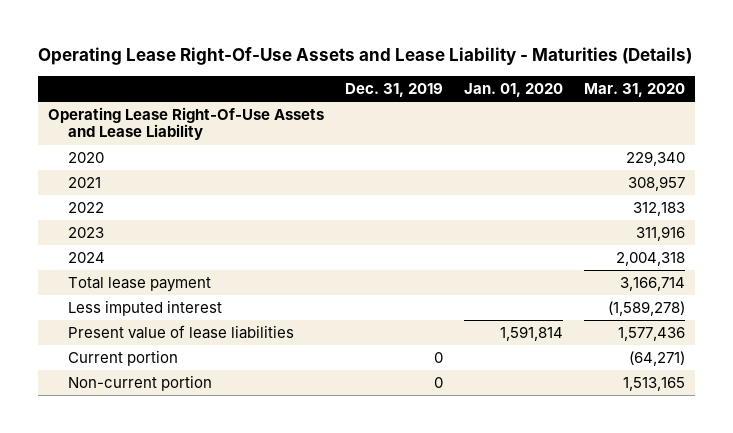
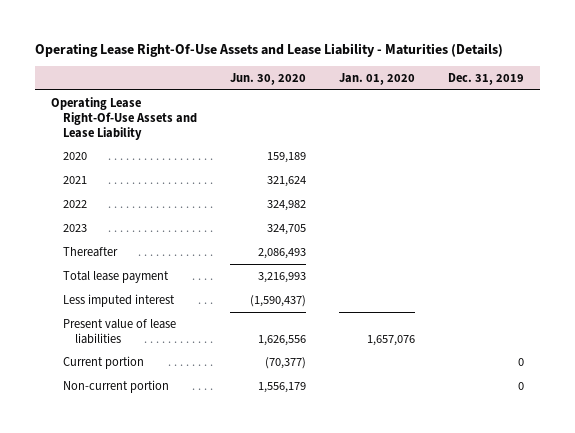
[583,82,685,97] Mar. 31, 2020 -> none
none -> [229,72,306,85] Jun. 30, 2020
[67,252,105,264] 2024 -> [62,246,118,257] Thereafter
[499,326,563,342] 1,591,814 -> [366,334,415,346] 1,657,076

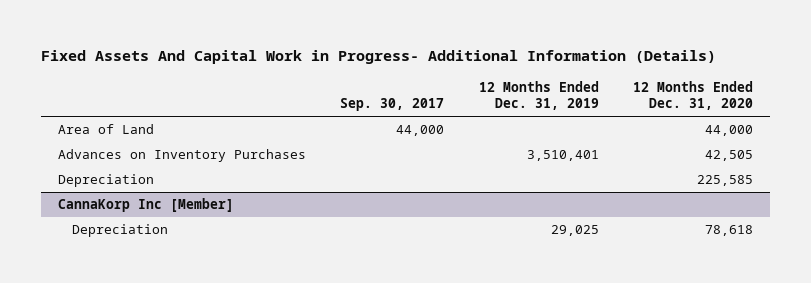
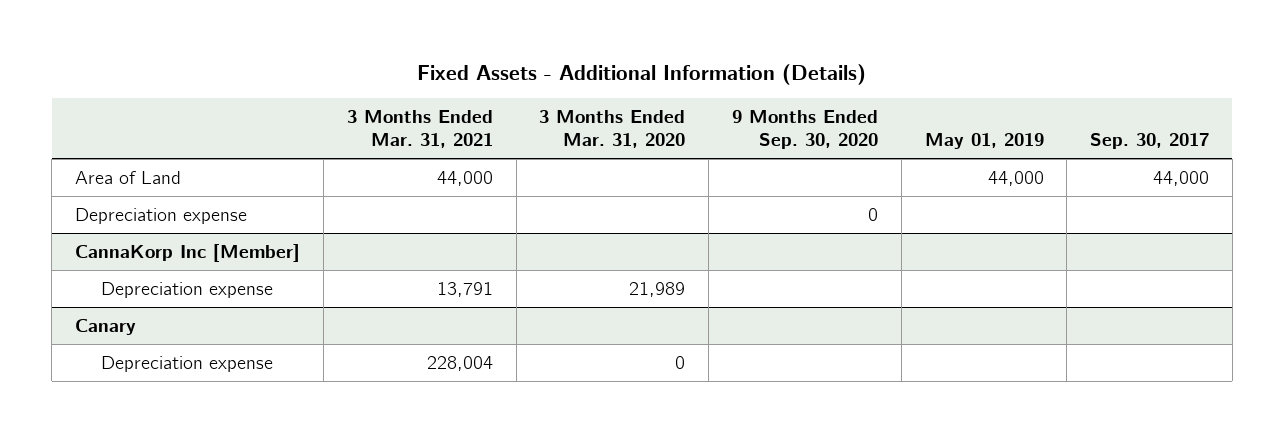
[40,50,716,65] Fixed Assets And Capital Work in Progress- Additional Information (Details) -> [417,64,867,86] Fixed Assets - Additional Information (Details)
[478,80,599,111] 12 Months Ended Dec. 31, 2019 -> none
[632,80,753,111] 12 Months Ended Dec. 31, 2020 -> none
none -> [346,110,493,149] 3 Months Ended Mar. 31, 2021
none -> [539,110,686,149] 3 Months Ended Mar. 31, 2020
none -> [731,110,878,150] 9 Months Ended Sep. 30, 2020
none -> [924,133,1044,150] May 01, 2019
[58,149,307,163] Advances on Inventory Purchases -> none
[58,174,155,188] Depreciation -> [75,207,248,224] Depreciation expense
[71,224,168,238] Depreciation -> [100,281,273,298] Depreciation expense
none -> [75,318,137,335] Canary
none -> [100,355,273,372] Depreciation expense

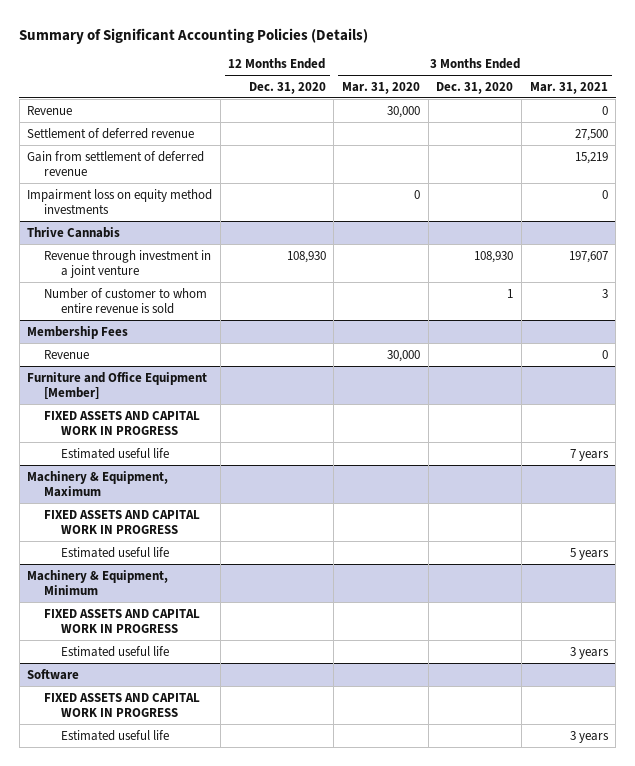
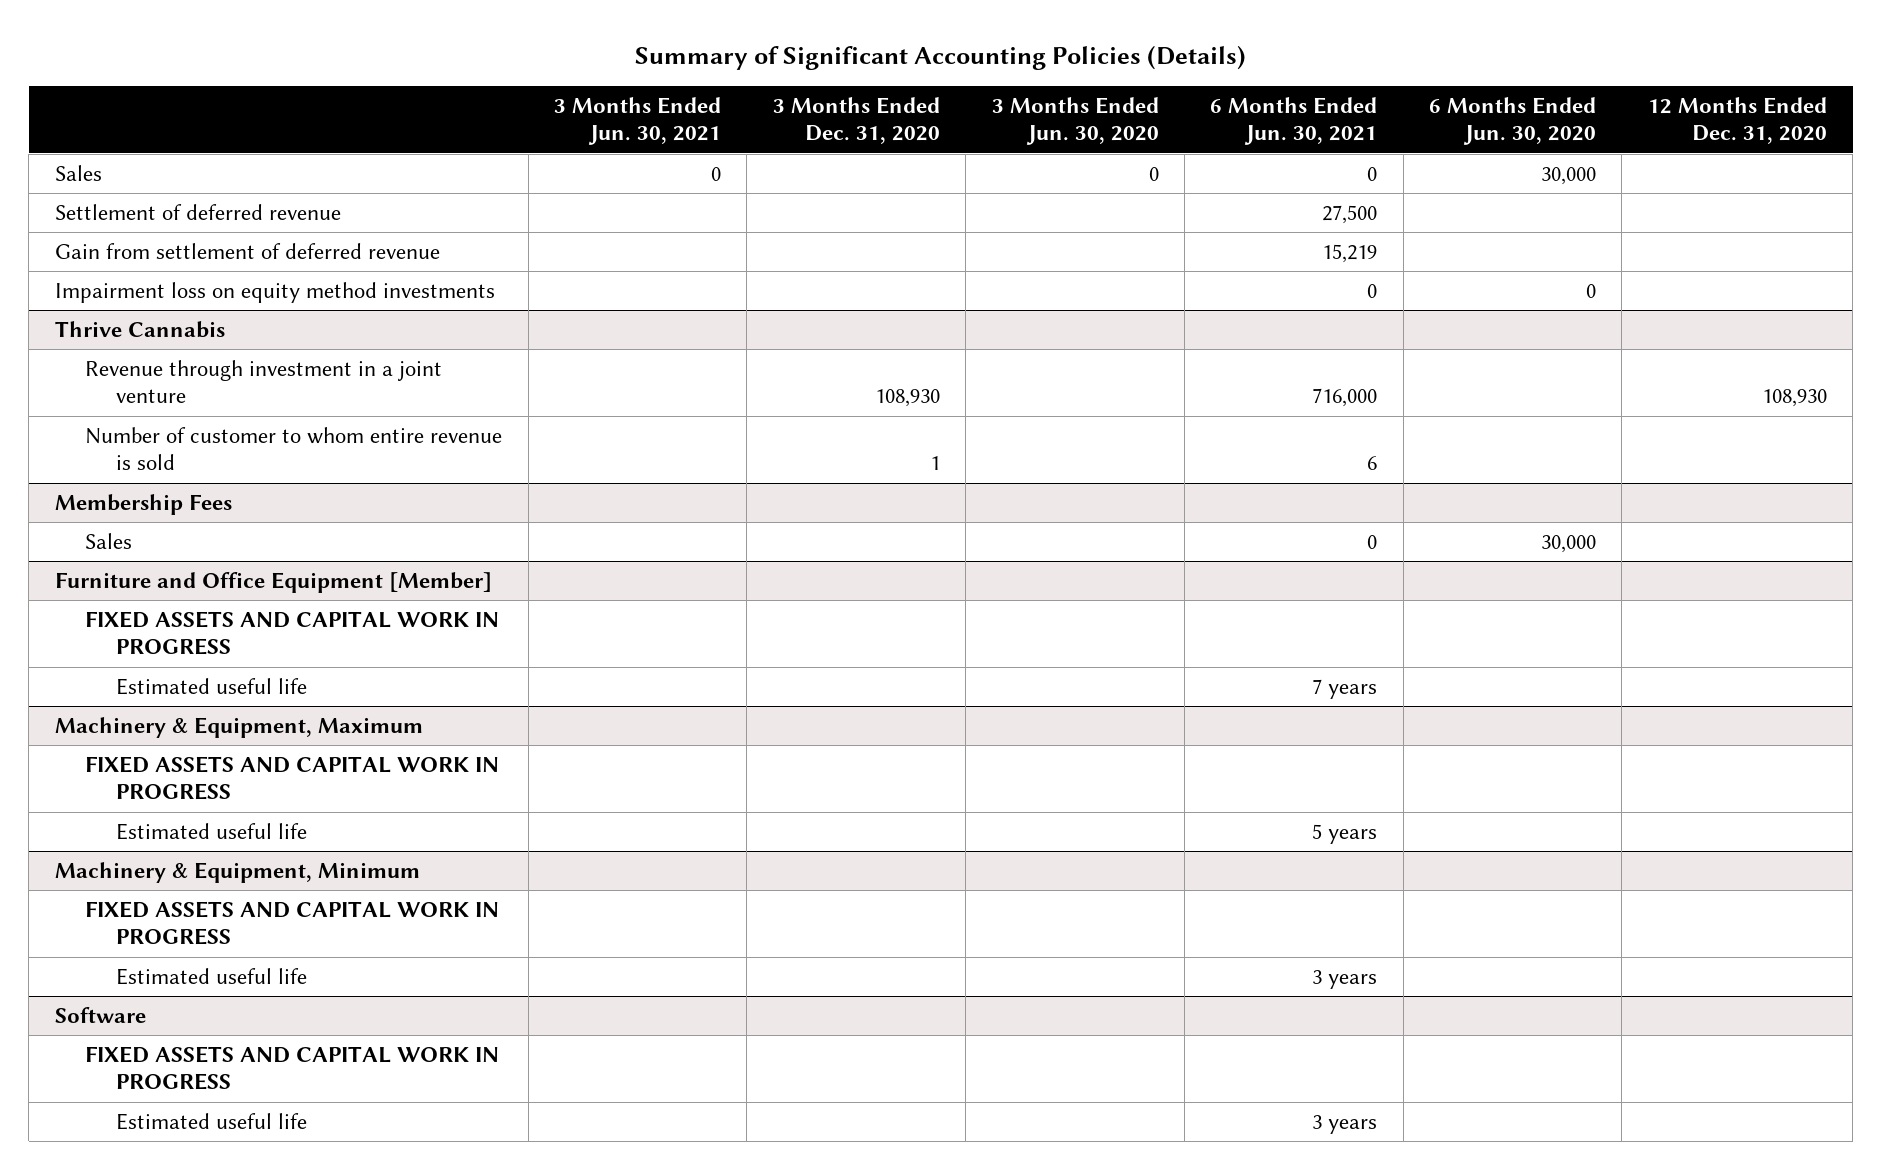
[341,81,420,94] Mar. 31, 2020 -> none
[529,81,608,94] Mar. 31, 2021 -> none
none -> [554,96,722,146] 3 Months Ended Jun. 30, 2021
none -> [991,96,1159,146] 3 Months Ended Jun. 30, 2020
none -> [1210,96,1378,146] 6 Months Ended Jun. 30, 2021
none -> [1429,96,1597,146] 6 Months Ended Jun. 30, 2020
[27,105,73,115] Revenue -> [54,164,102,181] Sales
[43,349,89,359] Revenue -> [85,532,133,549] Sales

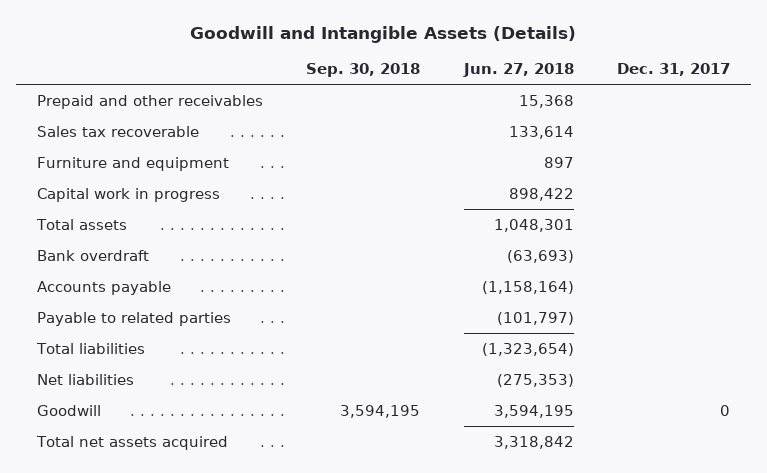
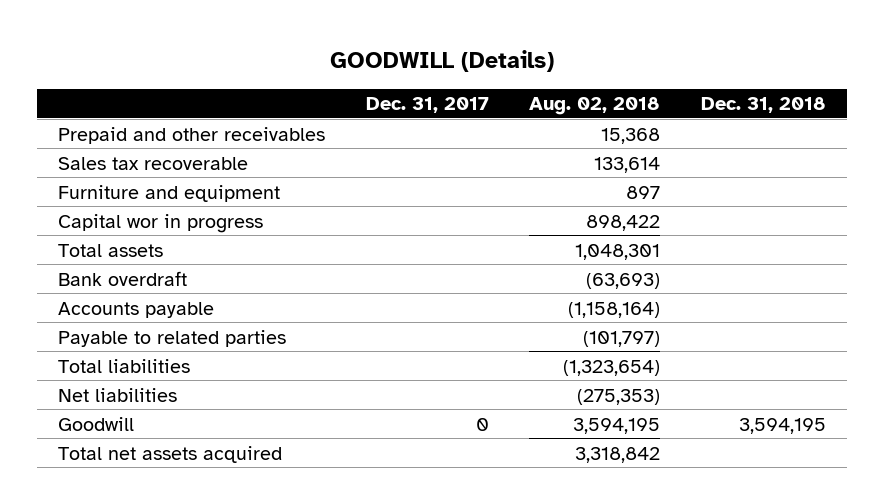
[190,25,577,43] Goodwill and Intangible Assets (Details) -> [330,50,555,73] GOODWILL (Details)
[306,63,421,78] Sep. 30, 2018 -> none
[462,63,574,78] Jun. 27, 2018 -> none
none -> [529,97,661,116] Aug. 02, 2018
none -> [701,97,827,114] Dec. 31, 2018
[37,187,221,202] Capital work in progress -> [57,213,263,233] Capital wor in progress

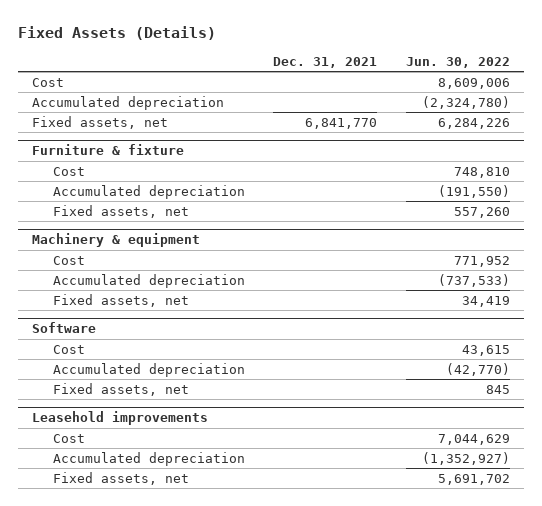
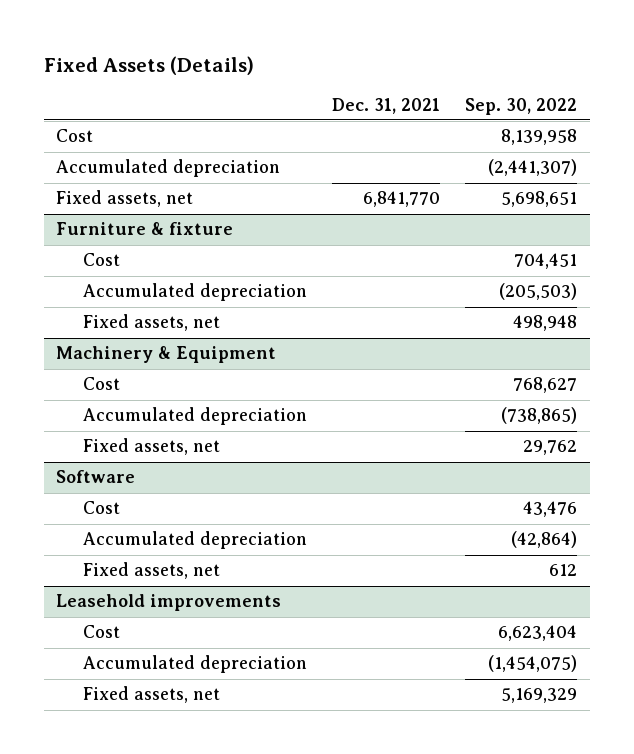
[406,56,511,68] Jun. 30, 2022 -> none
none -> [465,97,578,115] Sep. 30, 2022
[32,233,201,248] Machinery & equipment -> [56,346,277,364] Machinery & Equipment

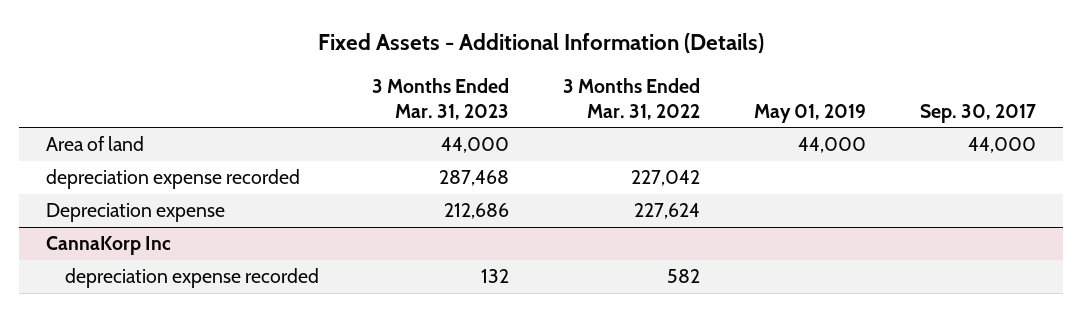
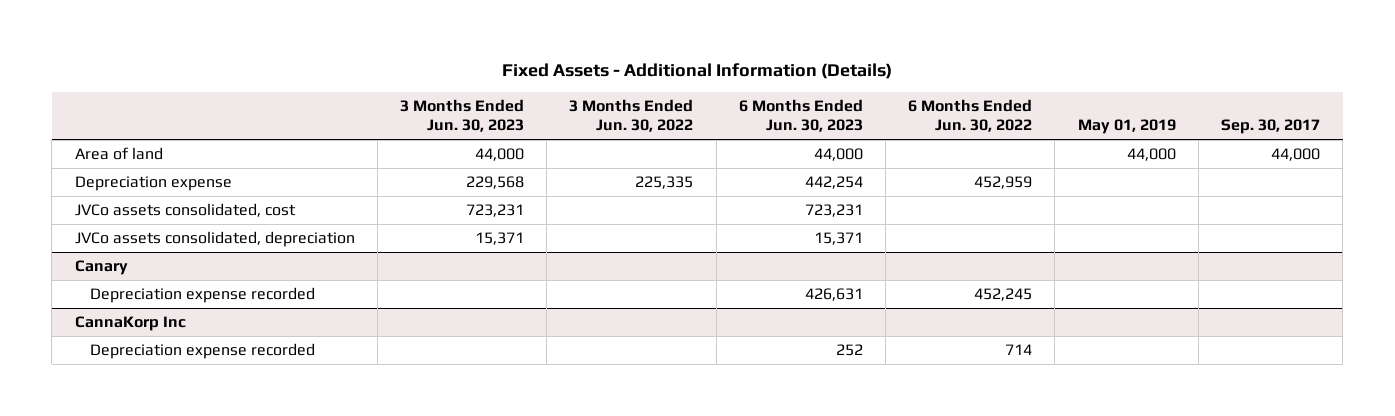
[372,77,510,120] 3 Months Ended Mar. 31, 2023 -> none
[563,77,701,120] 3 Months Ended Mar. 31, 2022 -> none
none -> [399,99,524,132] 3 Months Ended Jun. 30, 2023
none -> [569,99,694,132] 3 Months Ended Jun. 30, 2022
none -> [738,99,863,132] 6 Months Ended Jun. 30, 2023
none -> [908,99,1033,132] 6 Months Ended Jun. 30, 2022
[46,169,301,190] depreciation expense recorded -> none
none -> [74,203,296,218] JVCo assets consolidated, cost
none -> [74,231,355,248] JVCo assets consolidated, depreciation
none -> [74,260,128,276] Canary
none -> [90,287,316,304] Depreciation expense recorded
[64,268,319,289] depreciation expense recorded -> [90,343,316,360] Depreciation expense recorded

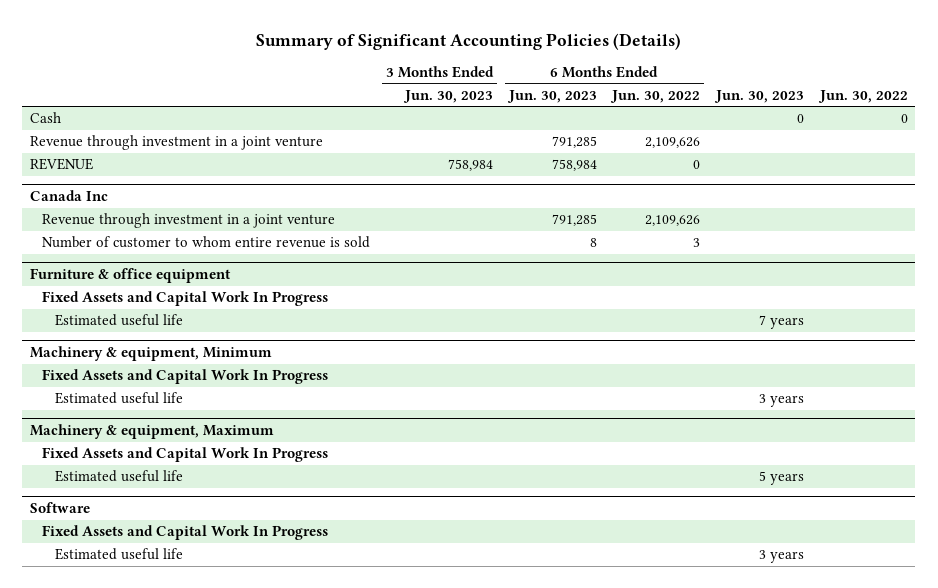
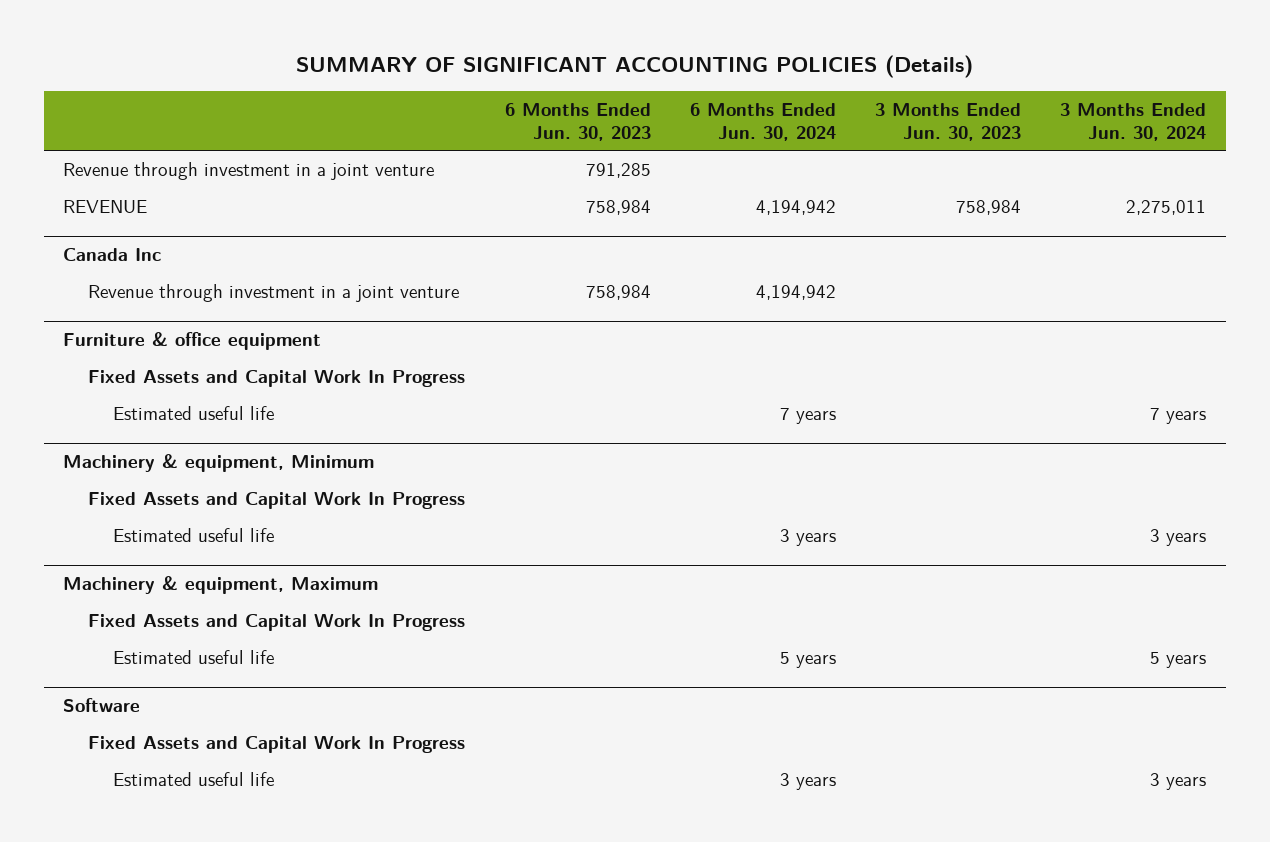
[255,32,681,50] Summary of Significant Accounting Policies (Details) -> [295,55,973,79] SUMMARY OF SIGNIFICANT ACCOUNTING POLICIES (Details)
[610,89,701,103] Jun. 30, 2022 -> none
[713,89,804,103] Jun. 30, 2023 -> none
[817,89,908,103] Jun. 30, 2022 -> none
none -> [689,102,836,141] 6 Months Ended Jun. 30, 2024
none -> [1060,102,1207,141] 3 Months Ended Jun. 30, 2024
[30,112,62,124] Cash -> none
[42,236,371,249] Number of customer to whom entire revenue is sold -> none
[551,214,597,227] 791,285 -> [585,284,651,300] 758,984

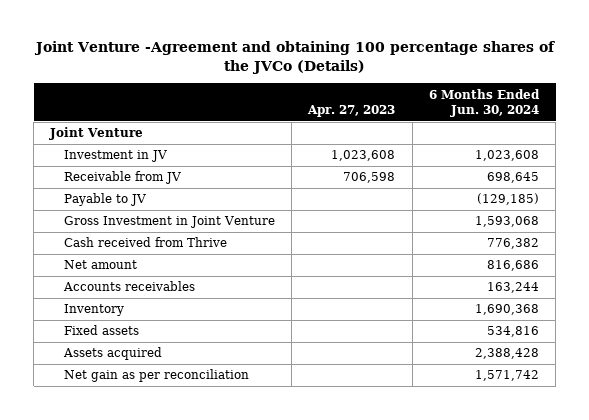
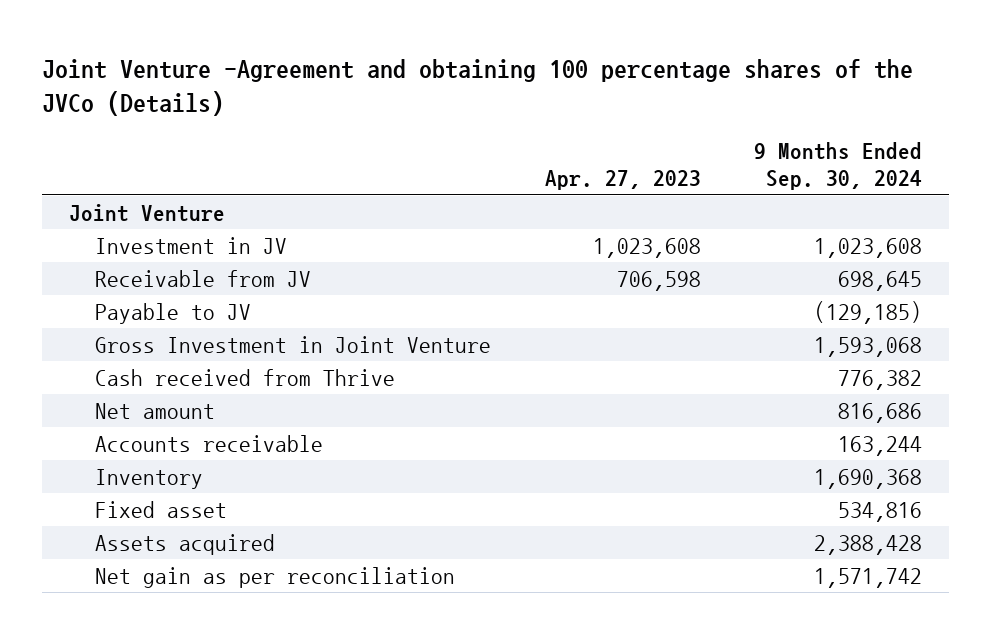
[429,88,541,117] 6 Months Ended Jun. 30, 2024 -> none
none -> [754,141,923,191] 9 Months Ended Sep. 30, 2024
[62,281,195,292] Accounts receivables -> [95,434,324,452] Accounts receivable
[63,325,139,336] Fixed assets -> [95,500,228,518] Fixed asset

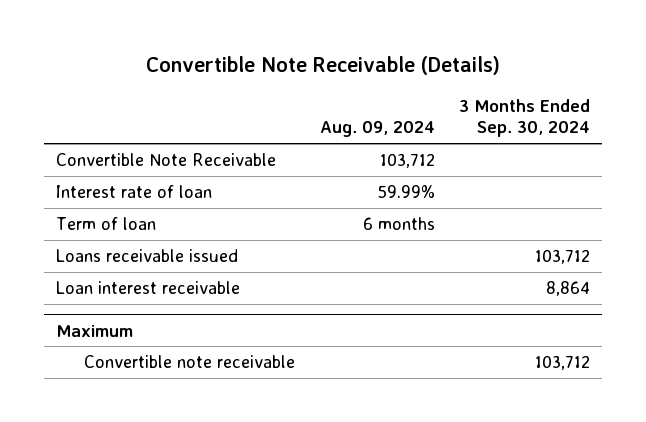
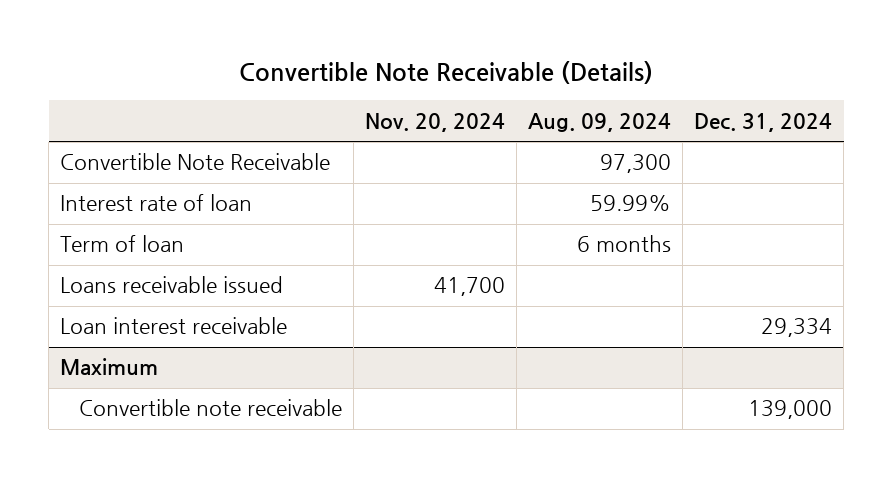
[458,98,590,138] 3 Months Ended Sep. 30, 2024 -> none
none -> [365,112,506,132] Nov. 20, 2024
none -> [694,112,833,132] Dec. 31, 2024
[379,152,435,168] 103,712 -> [600,154,672,174] 97,300

